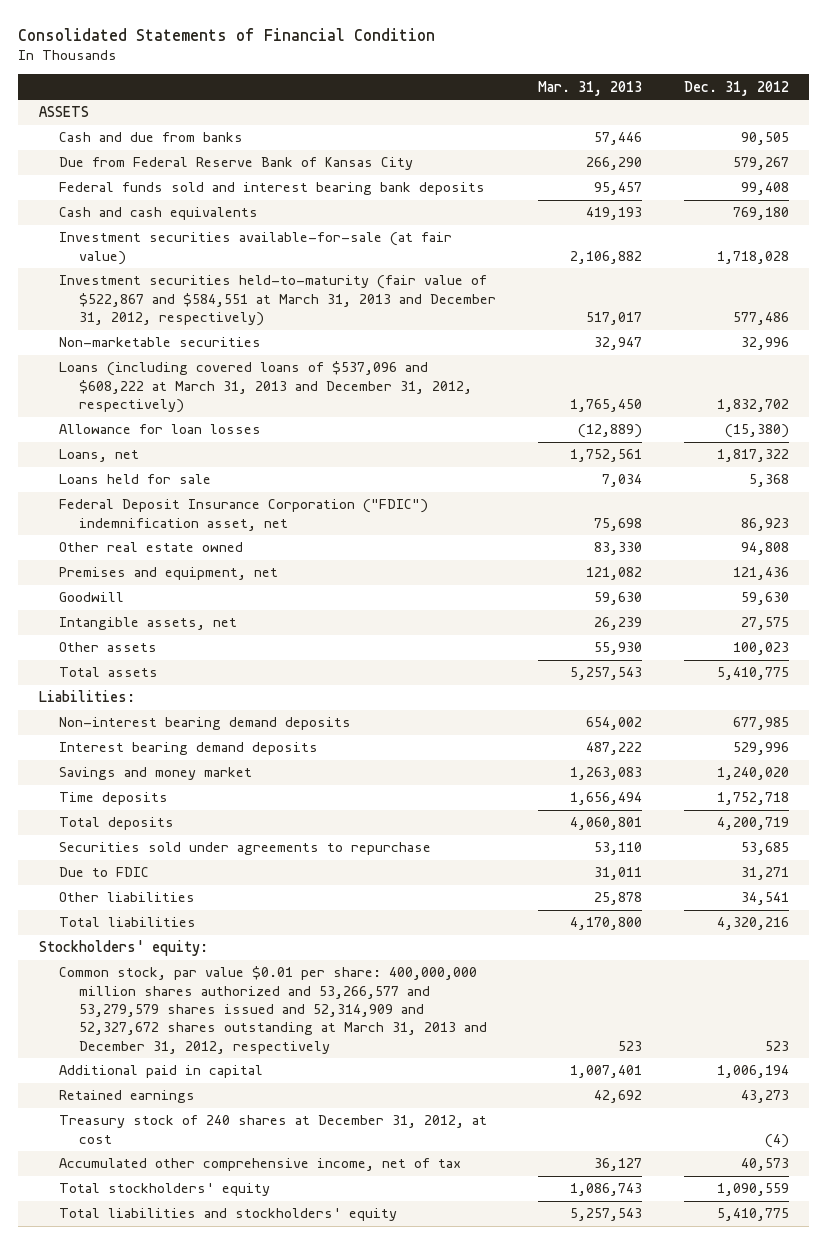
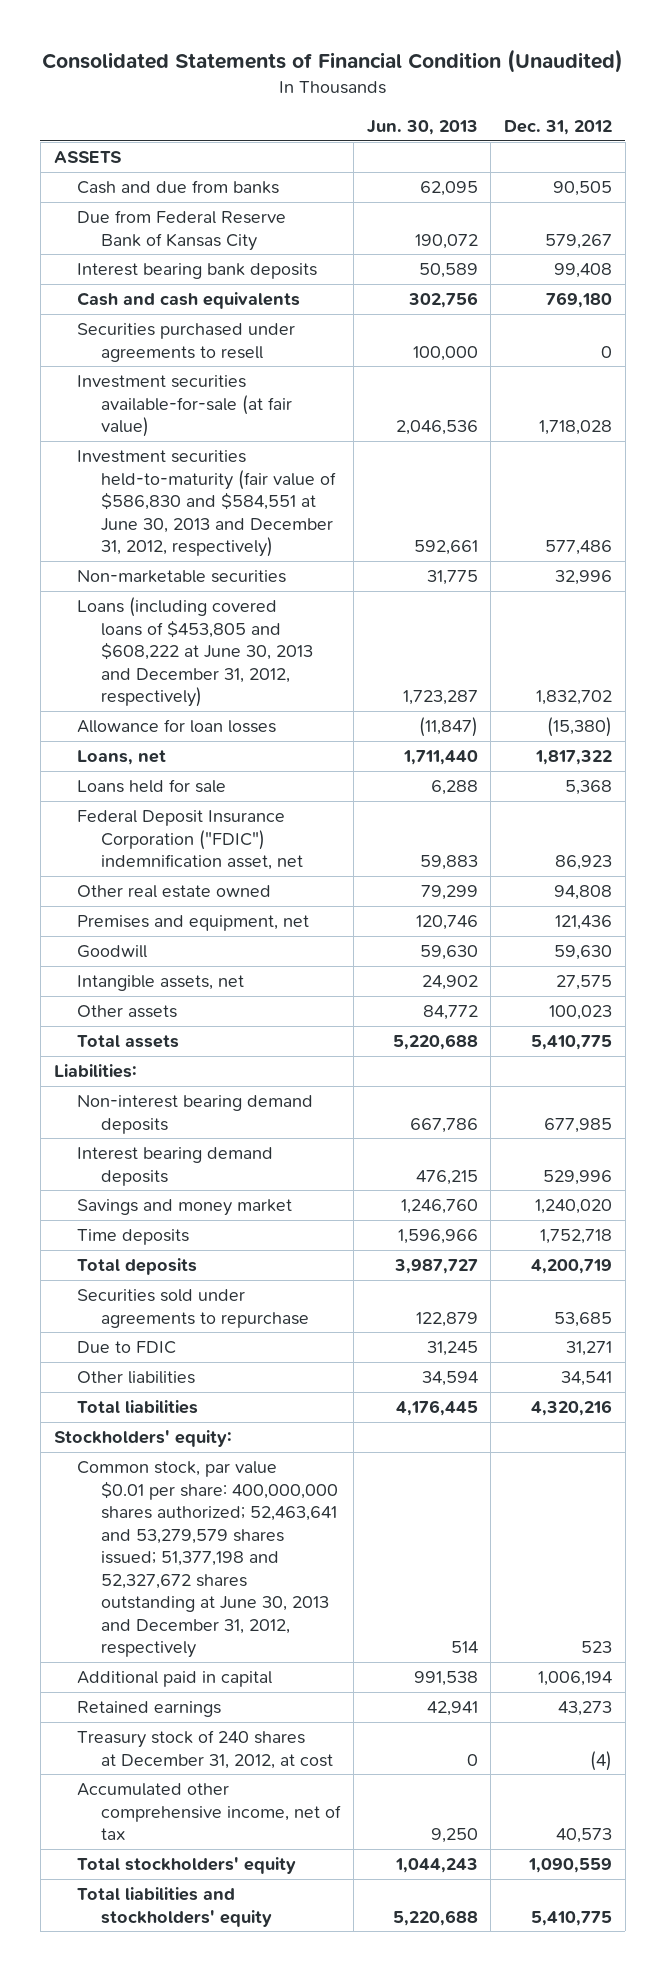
[18,27,436,41] Consolidated Statements of Financial Condition -> [41,49,623,74] Consolidated Statements of Financial Condition (Unaudited)
[537,80,642,96] Mar. 31, 2013 -> none
none -> [366,120,478,136] Jun. 30, 2013
[59,182,486,196] Federal funds sold and interest bearing bank deposits -> [77,263,318,280] Interest bearing bank deposits
none -> [77,323,296,362] Securities purchased under agreements to resell
[59,275,497,327] Investment securities held-to-maturity (fair value of $522,867 and $584,551 at March 31, 2013 and December 31, 2012, respectively) -> [77,450,337,558] Investment securities held-to-maturity (fair value of $586,830 and $584,551 at June 30, 2013 and December 31, 2012, respectively)
[59,361,473,414] Loans (including covered loans of $537,096 and $608,222 at March 31, 2013 and December 31, 2012, respectively) -> [77,597,314,708] Loans (including covered loans of $453,805 and $608,222 at June 30, 2013 and December 31, 2012, respectively)
[59,966,488,1054] Common stock, par value $0.01 per share: 400,000,000 million shares authorized and 53,266,577 and 53,279,579 shares issued and 52,314,909 and 52,327,672 shares outstanding at March 31, 2013 and December 31, 2012, respectively -> [77,1461,339,1659] Common stock, par value $0.01 per share: 400,000,000 shares authorized; 52,463,641 and 53,279,579 shares issued; 51,377,198 and 52,327,672 shares outstanding at June 30, 2013 and December 31, 2012, respectively

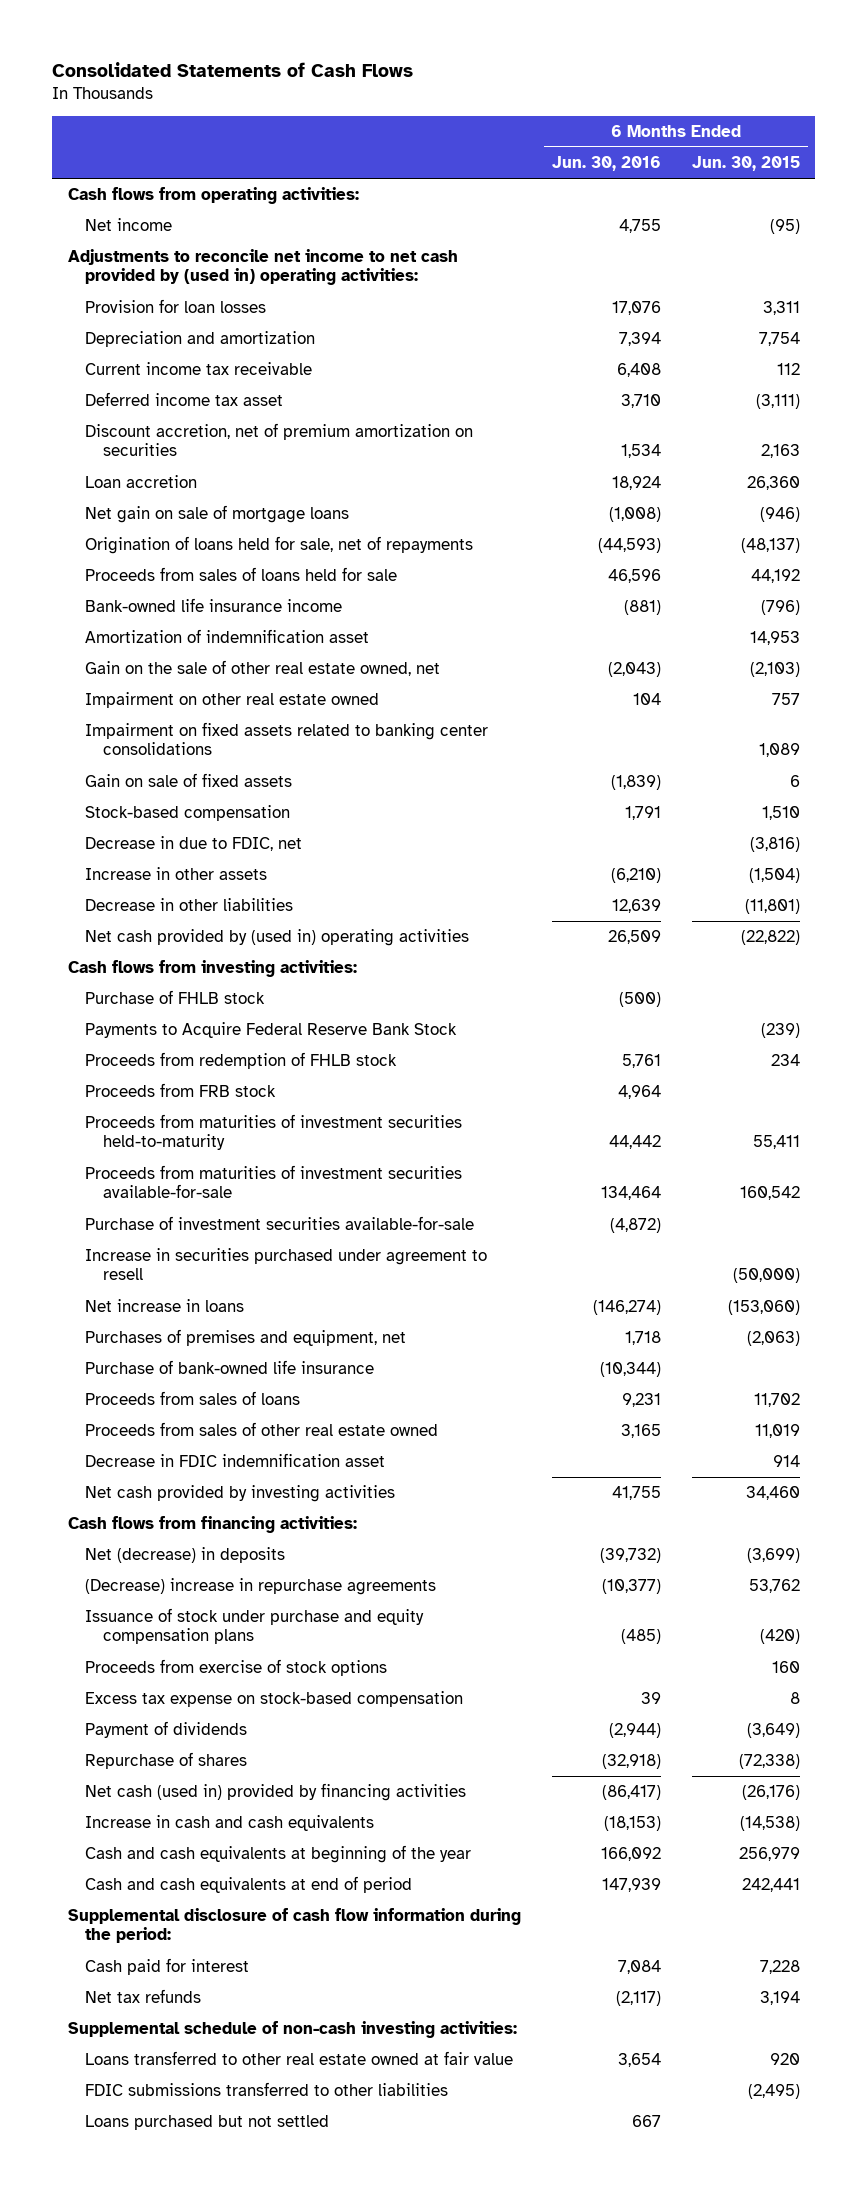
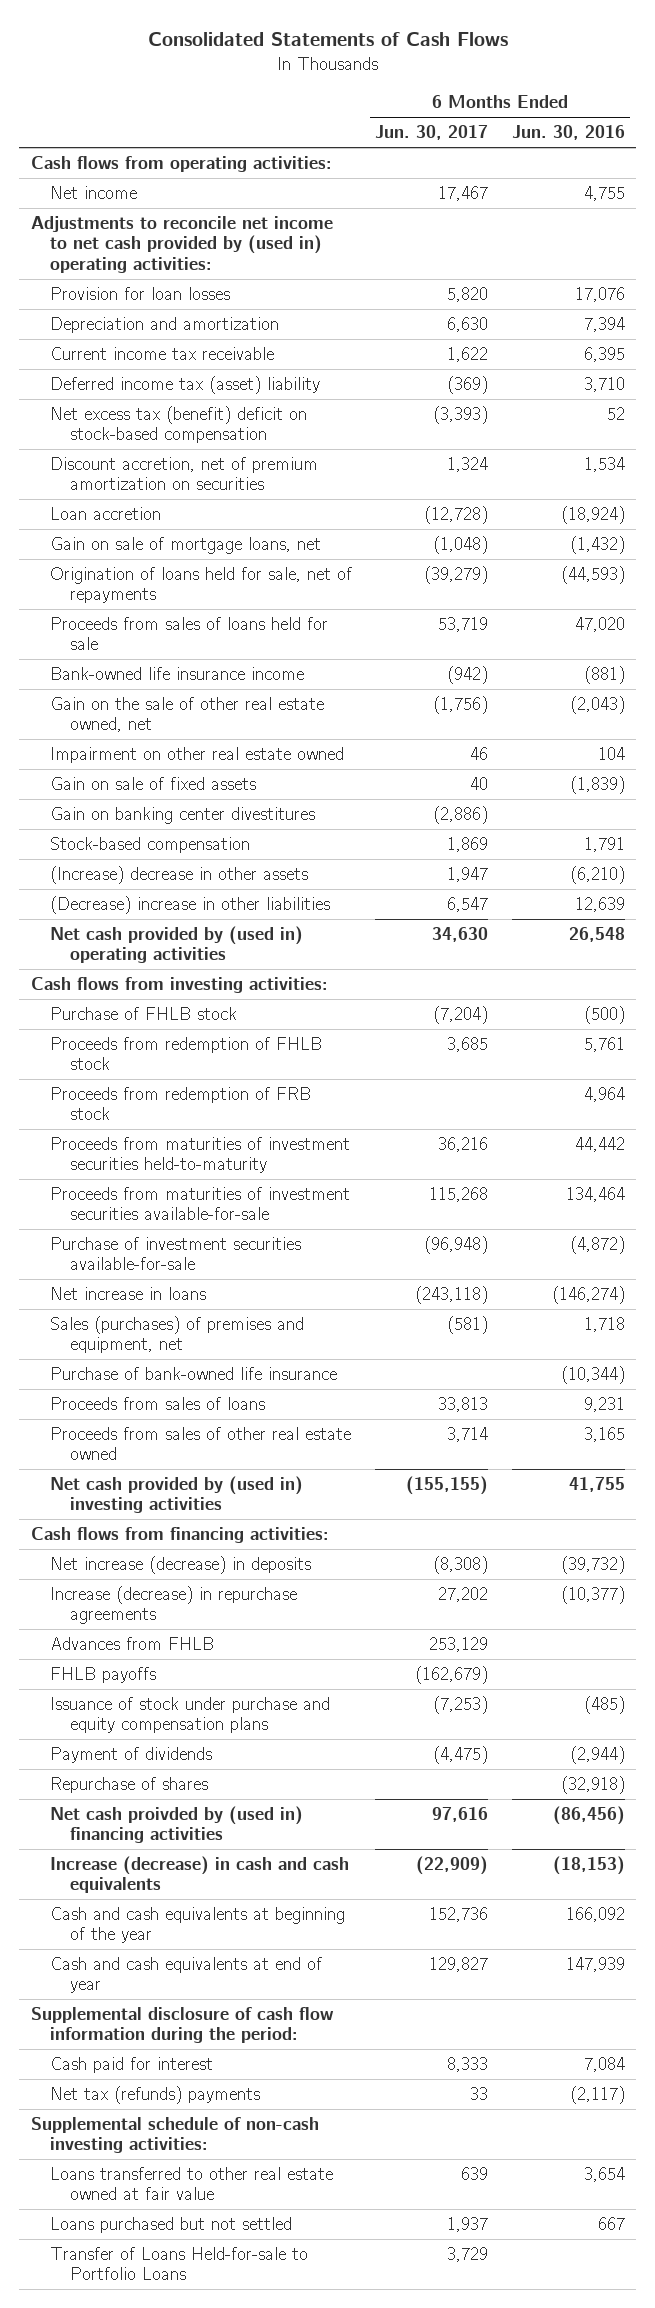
[691,156,800,172] Jun. 30, 2015 -> none
none -> [375,125,489,141] Jun. 30, 2017
[616,363,661,378] 6,408 -> [583,347,625,363] 6,395
[85,392,284,407] Deferred income tax asset -> [50,376,321,395] Deferred income tax (asset) liability
none -> [50,406,308,444] Net excess tax (benefit) deficit on stock-based compensation
[611,476,661,491] 18,924 -> [560,506,625,525] (18,924)
[85,505,350,524] Net gain on sale of mortgage loans -> [50,537,322,555] Gain on sale of mortgage loans, net
[608,507,661,523] (1,008) -> [569,536,625,555] (1,432)
[607,569,661,584] 46,596 -> [574,617,625,633] 47,020
[85,629,370,644] Amortization of indemnification asset -> none
[85,722,489,756] Impairment on fixed assets related to banking center consolidations -> none
none -> [50,807,316,825] Gain on banking center divestitures
[85,836,303,852] Decrease in due to FDIC, net -> none
[85,867,268,881] Increase in other assets -> [50,866,309,885] (Increase) decrease in other assets
[85,898,294,912] Decrease in other liabilities -> [50,896,331,915] (Decrease) increase in other liabilities
[607,930,661,945] 26,509 -> [568,927,625,943] 26,548
[85,1022,458,1039] Payments to Acquire Federal Reserve Bank Stock -> none
[85,1083,277,1098] Proceeds from FRB stock -> [50,1087,312,1121] Proceeds from redemption of FRB stock
[85,1248,488,1281] Increase in securities purchased under agreement to resell -> none
[85,1329,407,1347] Purchases of premises and equipment, net -> [50,1316,305,1354] Sales (purchases) of premises and equipment, net
[85,1453,386,1468] Decrease in FDIC indemnification asset -> none
[85,1485,396,1503] Net cash provided by investing activities -> [50,1476,304,1514] Net cash provided by (used in) investing activities
[85,1547,286,1564] Net (decrease) in deposits -> [50,1556,312,1575] Net increase (decrease) in deposits
[85,1578,437,1596] (Decrease) increase in repurchase agreements -> [50,1586,298,1625] Increase (decrease) in repurchase agreements
none -> [50,1637,215,1651] Advances from FHLB
none -> [50,1667,157,1684] FHLB payoffs
[85,1659,388,1677] Proceeds from exercise of stock options -> none
[85,1691,464,1708] Excess tax expense on stock-based compensation -> none
[85,1783,467,1802] Net cash (used in) provided by financing activities -> [50,1806,304,1844] Net cash proivded by (used in) financing activities
[601,1785,661,1801] (86,417) -> [552,1806,625,1826] (86,456)
[85,1815,375,1832] Increase in cash and cash equivalents -> [50,1856,350,1894] Increase (decrease) in cash and cash equivalents
[85,1876,413,1894] Cash and cash equivalents at end of period -> [50,1957,323,1994] Cash and cash equivalents at end of year
[85,1989,202,2004] Net tax refunds -> [50,2086,261,2105] Net tax (refunds) payments
[85,2082,449,2097] FDIC submissions transferred to other liabilities -> none
none -> [50,2247,309,2281] Transfer of Loans Held-for-sale to Portfolio Loans

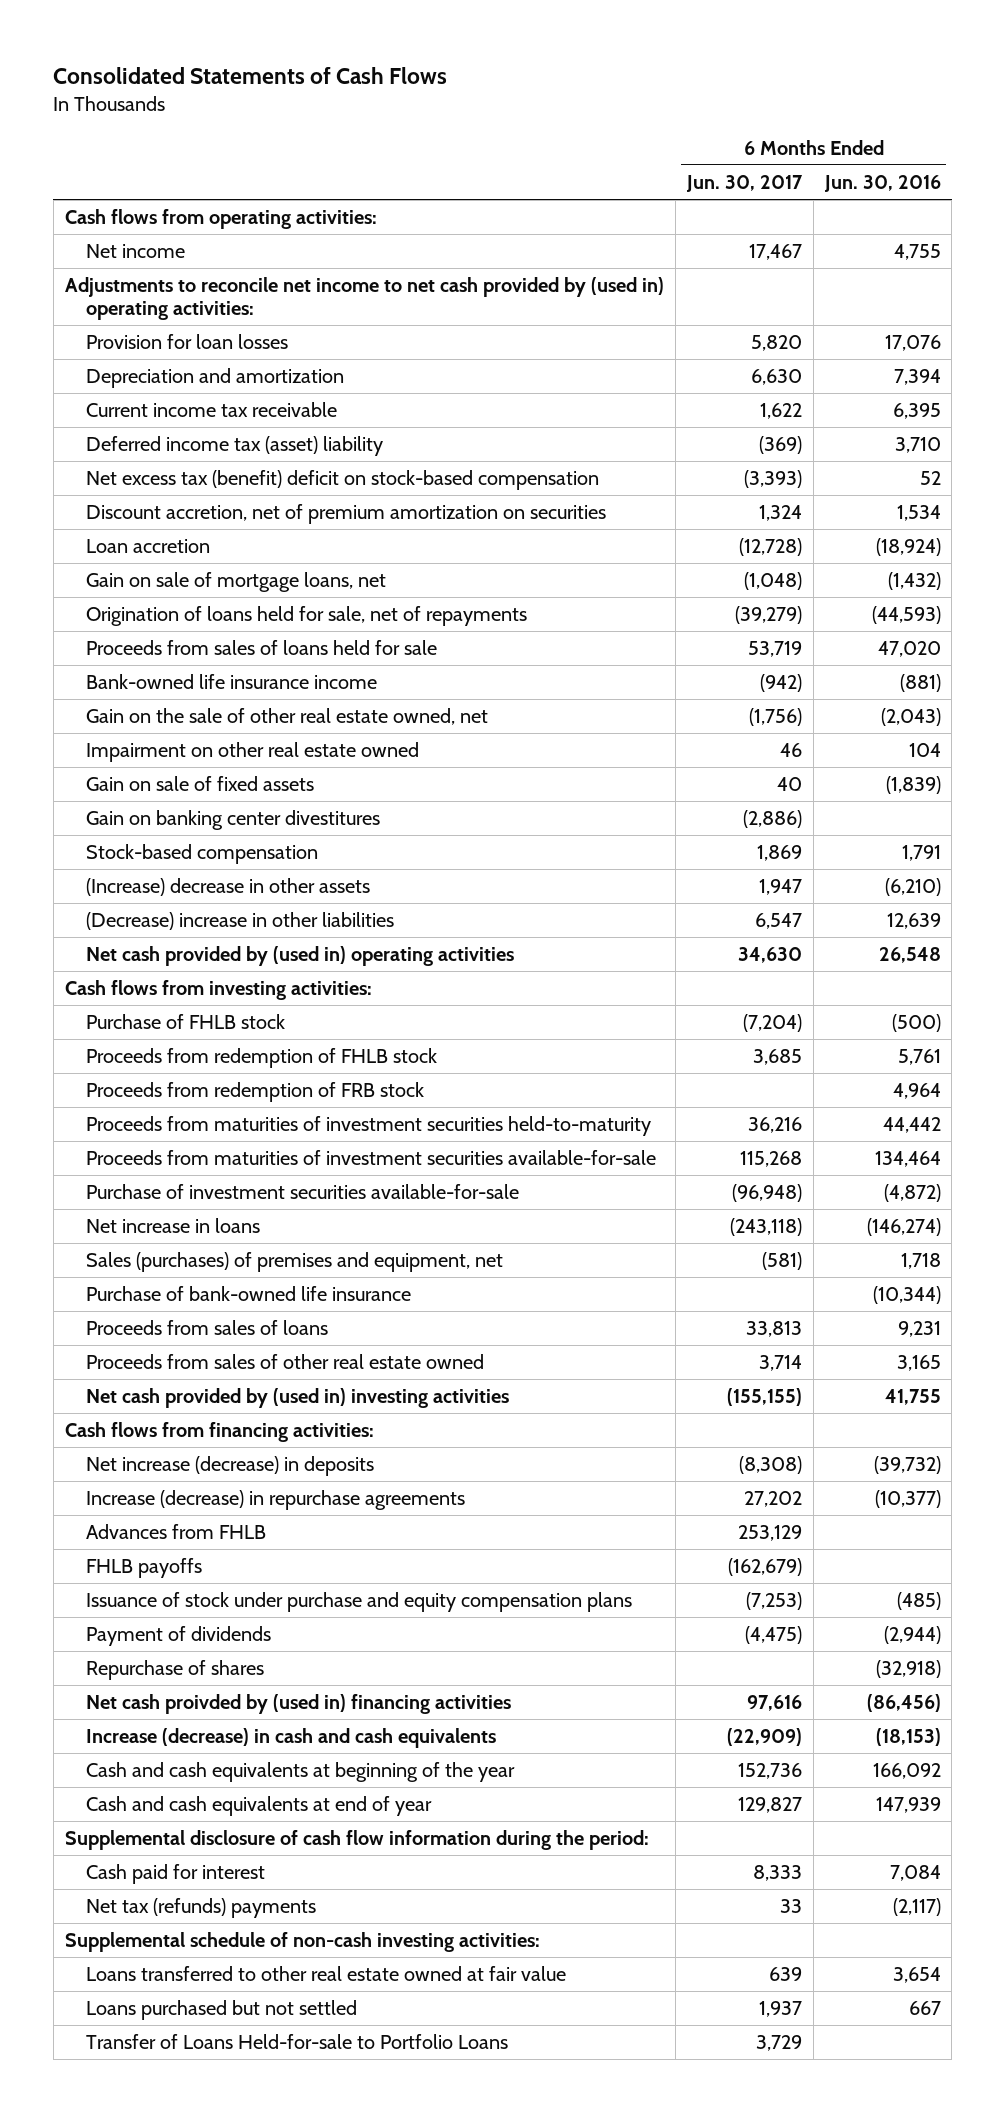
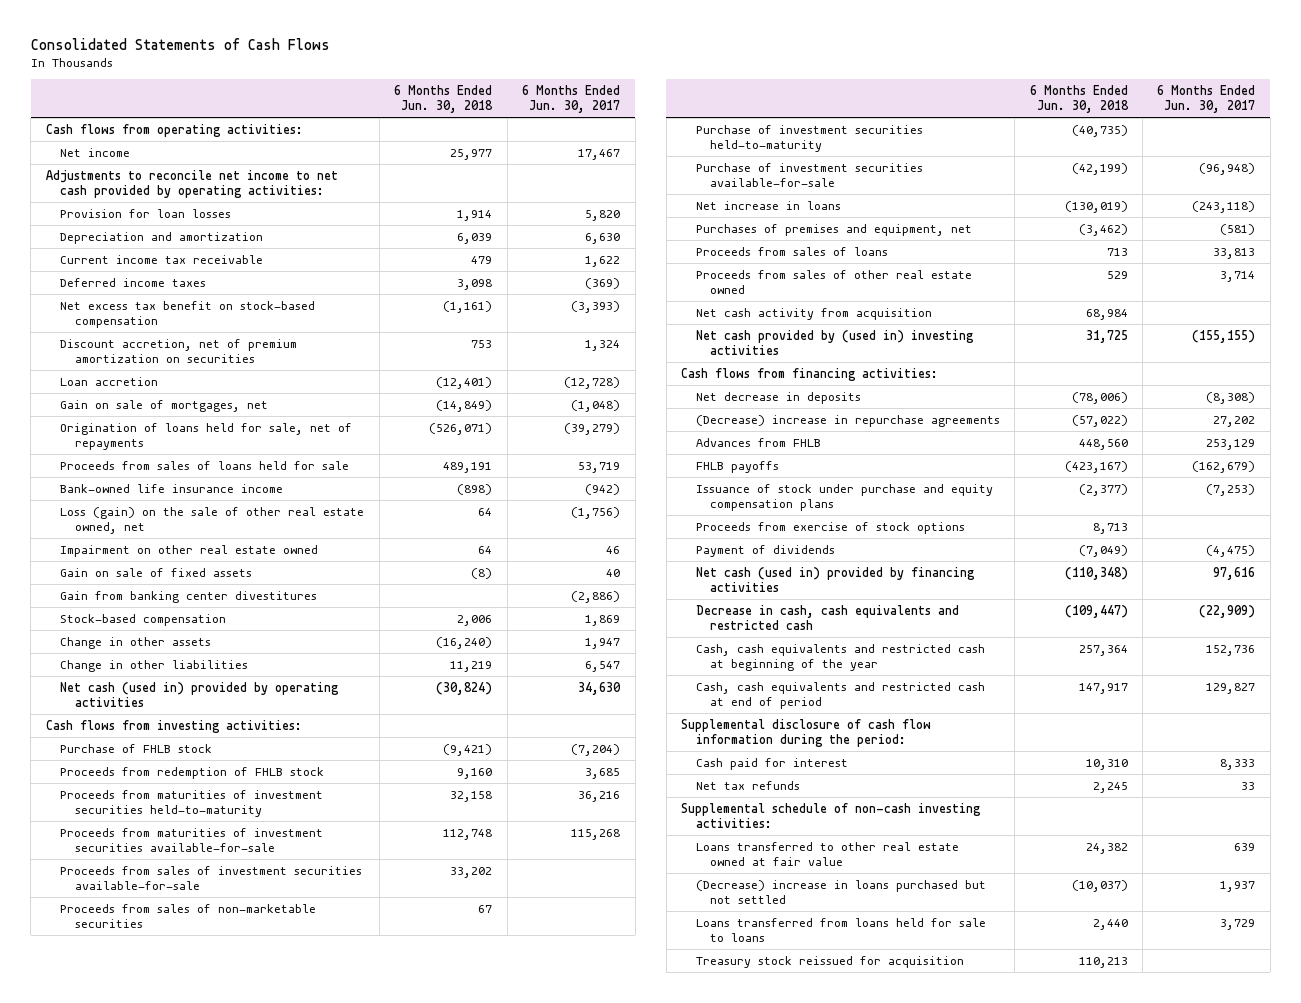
[823,174,941,192] Jun. 30, 2016 -> none
none -> [394,84,494,113] 6 Months Ended Jun. 30, 2018
[64,276,664,321] Adjustments to reconcile net income to net cash provided by (used in) operating activities: -> [45,169,338,198] Adjustments to reconcile net income to net cash provided by operating activities:
[86,435,384,456] Deferred income tax (asset) liability -> [60,277,207,287] Deferred income taxes
[86,469,600,490] Net excess tax (benefit) deficit on stock-based compensation -> [60,300,316,328] Net excess tax benefit on stock-based compensation
[86,571,387,592] Gain on sale of mortgage loans, net -> [60,399,269,412] Gain on sale of mortgages, net
[86,707,489,725] Gain on the sale of other real estate owned, net -> [60,506,365,534] Loss (gain) on the sale of other real estate owned, net
[86,809,381,830] Gain on banking center divestitures -> [60,590,318,603] Gain from banking center divestitures
[86,877,371,896] (Increase) decrease in other assets -> [60,636,212,649] Change in other assets
[86,911,395,930] (Decrease) increase in other liabilities -> [60,659,249,672] Change in other liabilities
[86,945,515,966] Net cash provided by (used in) operating activities -> [60,681,340,707] Net cash (used in) provided by operating activities
[86,1081,425,1102] Proceeds from redemption of FRB stock -> none
none -> [60,865,363,890] Proceeds from sales of investment securities available-for-sale
none -> [60,903,317,928] Proceeds from sales of non-marketable securities
none -> [695,124,923,152] Purchase of investment securities held-to-maturity
[86,1285,412,1301] Purchase of bank-owned life insurance -> none
[86,1251,504,1272] Sales (purchases) of premises and equipment, net -> [695,223,972,236] Purchases of premises and equipment, net
none -> [695,307,932,320] Net cash activity from acquisition
[86,1455,375,1476] Net increase (decrease) in deposits -> [695,391,861,404] Net decrease in deposits
[86,1489,466,1510] Increase (decrease) in repurchase agreements -> [695,414,1000,427] (Decrease) increase in repurchase agreements
none -> [695,521,965,534] Proceeds from exercise of stock options
[86,1659,265,1680] Repurchase of shares -> none
[86,1693,512,1714] Net cash proivded by (used in) financing activities -> [695,566,975,592] Net cash (used in) provided by financing activities
[86,1727,497,1748] Increase (decrease) in cash and cash equivalents -> [695,604,959,630] Decrease in cash, cash equivalents and restricted cash
[86,1761,516,1782] Cash and cash equivalents at beginning of the year -> [695,643,985,671] Cash, cash equivalents and restricted cash at beginning of the year
[86,1795,433,1816] Cash and cash equivalents at end of year -> [695,681,985,709] Cash, cash equivalents and restricted cash at end of period
[86,1897,317,1918] Net tax (refunds) payments -> [695,780,800,790] Net tax refunds
[86,1999,358,2020] Loans purchased but not settled -> [695,879,986,904] (Decrease) increase in loans purchased but not settled
[86,2033,509,2049] Transfer of Loans Held-for-sale to Portfolio Loans -> [695,917,986,942] Loans transferred from loans held for sale to loans
none -> [695,955,964,968] Treasury stock reissued for acquisition

